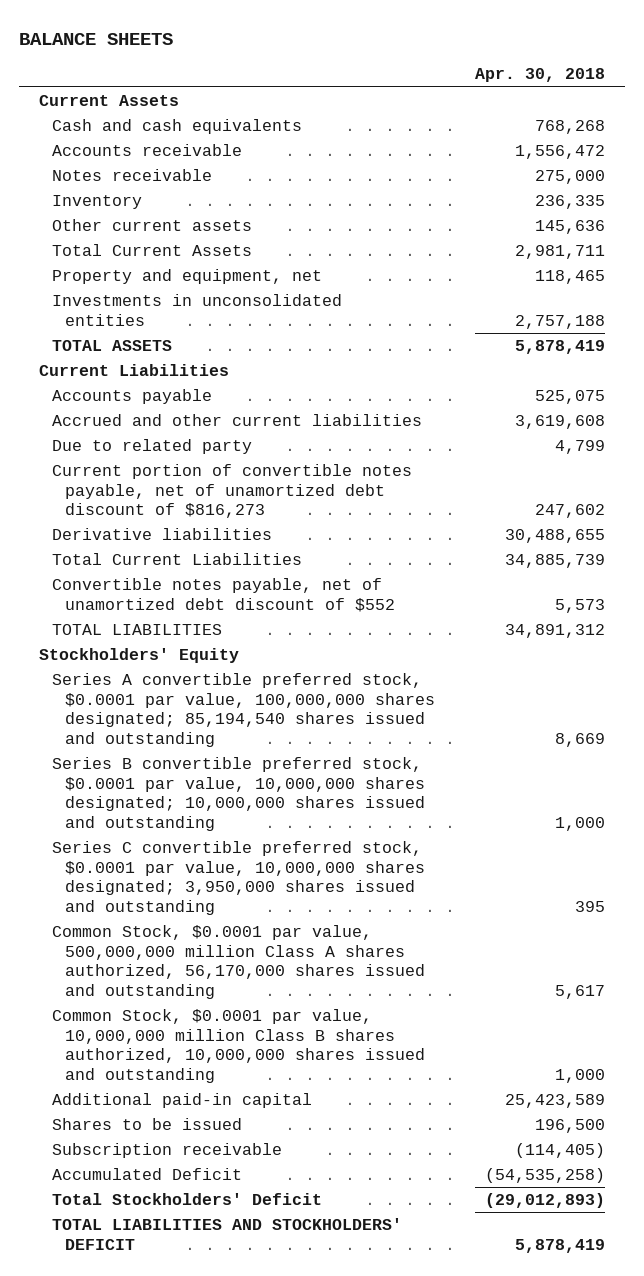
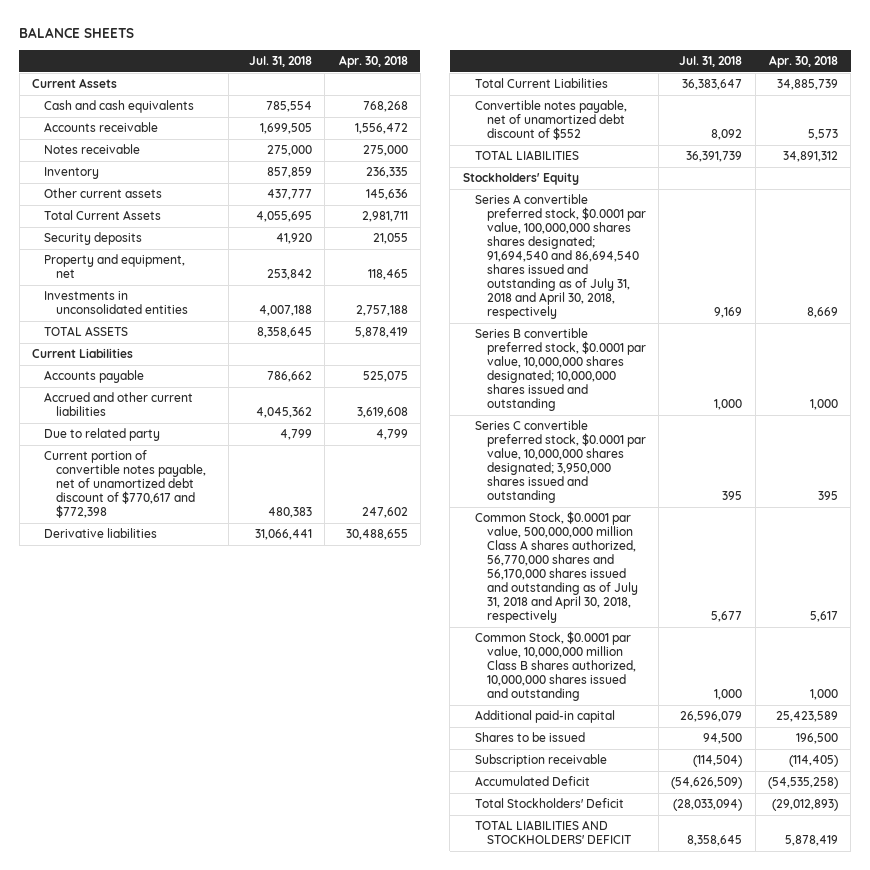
none -> [248,55,312,67] Jul. 31, 2018
none -> [44,232,143,246] Security deposits
[52,464,413,519] Current portion of convertible notes payable, net of unamortized debt discount of $816,273 -> [44,450,207,519] Current portion of convertible notes payable, net of unamortized debt discount of $770,617 and $772,398
[52,673,435,747] Series A convertible preferred stock, $0.0001 par value, 100,000,000 shares designated; 85,194,540 shares issued and outstanding -> [474,194,646,320] Series A convertible preferred stock, $0.0001 par value, 100,000,000 shares shares designated; 91,694,540 and 86,694,540 shares issued and outstanding as of July 31, 2018 and April 30, 2018, respectively
[52,925,425,999] Common Stock, $0.0001 par value, 500,000,000 million Class A shares authorized, 56,170,000 shares issued and outstanding -> [474,511,638,624] Common Stock, $0.0001 par value, 500,000,000 million Class A shares authorized, 56,770,000 shares and 56,170,000 shares issued and outstanding as of July 31, 2018 and April 30, 2018, respectively

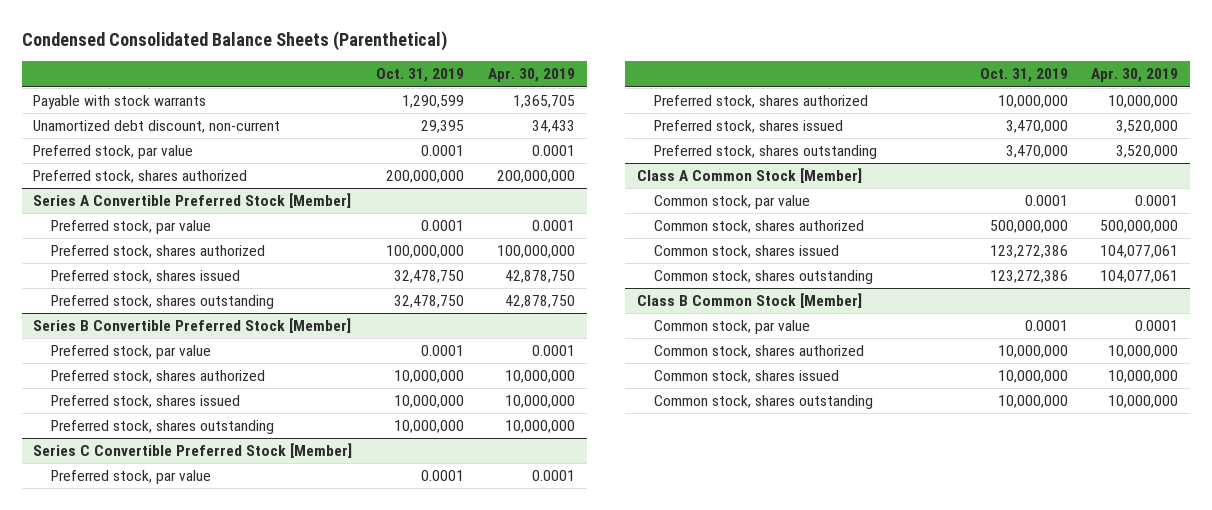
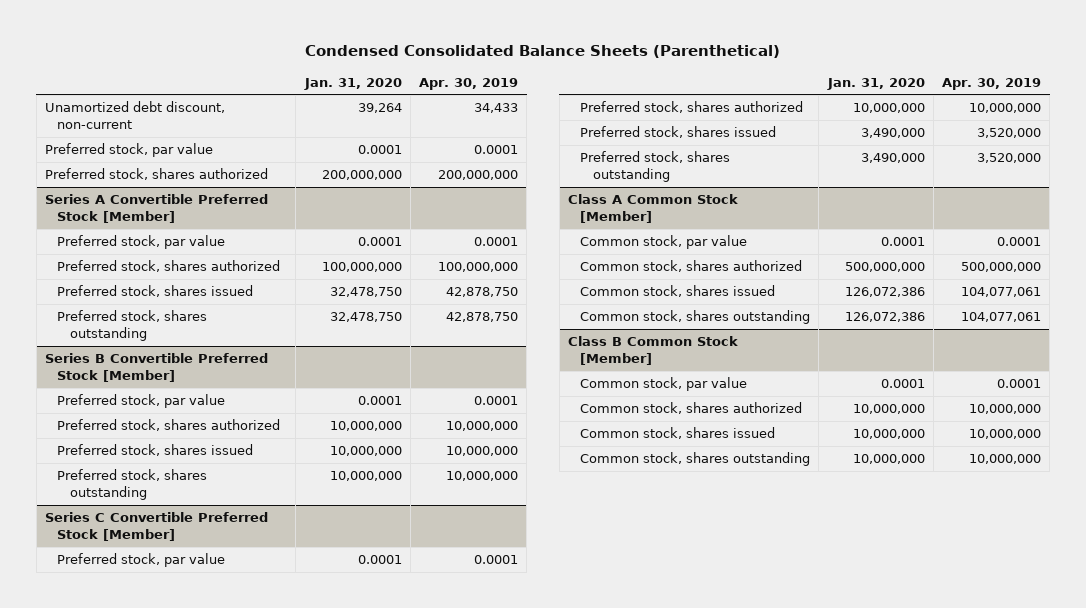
[376,68,465,83] Oct. 31, 2019 -> none
none -> [303,77,402,90] Jan. 31, 2020
[33,95,207,110] Payable with stock warrants -> none

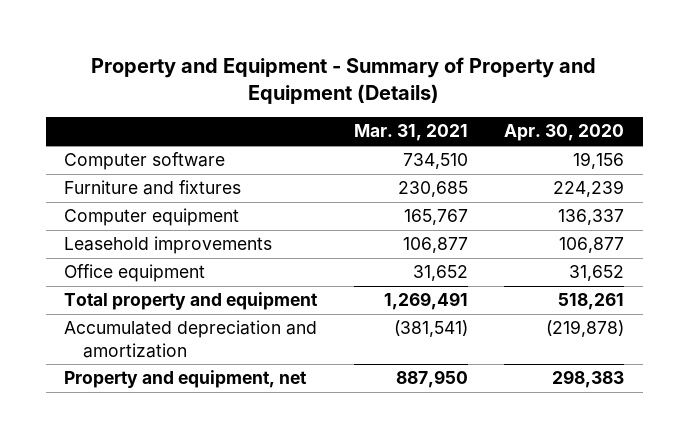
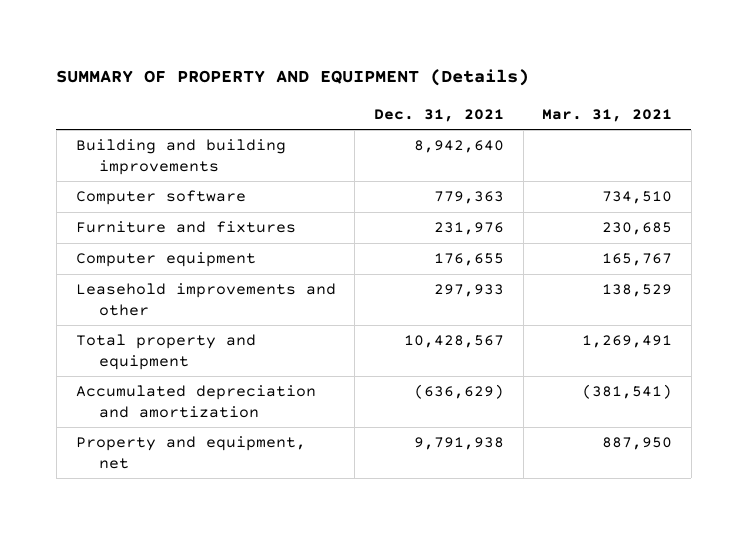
[91,56,597,104] Property and Equipment - Summary of Property and Equipment (Details) -> [56,68,530,86] SUMMARY OF PROPERTY AND EQUIPMENT (Details)
[504,124,625,142] Apr. 30, 2020 -> none
none -> [373,108,504,122] Dec. 31, 2021
none -> [75,139,286,175] Building and building improvements
[64,264,206,283] Office equipment -> none
[64,236,273,255] Leasehold improvements -> [75,283,336,316] Leasehold improvements and other
[402,237,468,254] 106,877 -> [602,284,673,298] 138,529

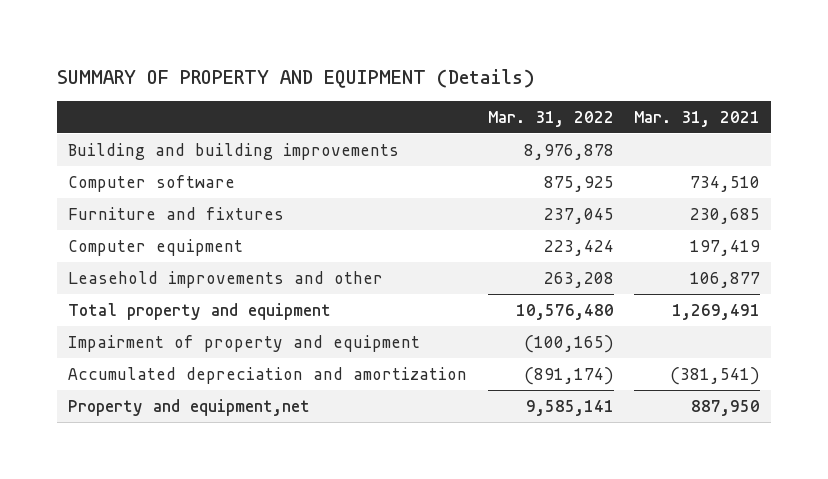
[373,108,504,122] Dec. 31, 2021 -> none
none -> [487,110,614,127] Mar. 31, 2022
[602,253,673,267] 165,767 -> [690,239,761,256] 197,419
[602,284,673,298] 138,529 -> [690,271,761,288] 106,877
none -> [67,334,420,352] Impairment of property and equipment
[75,436,306,469] Property and equipment, net -> [67,398,310,416] Property and equipment,net

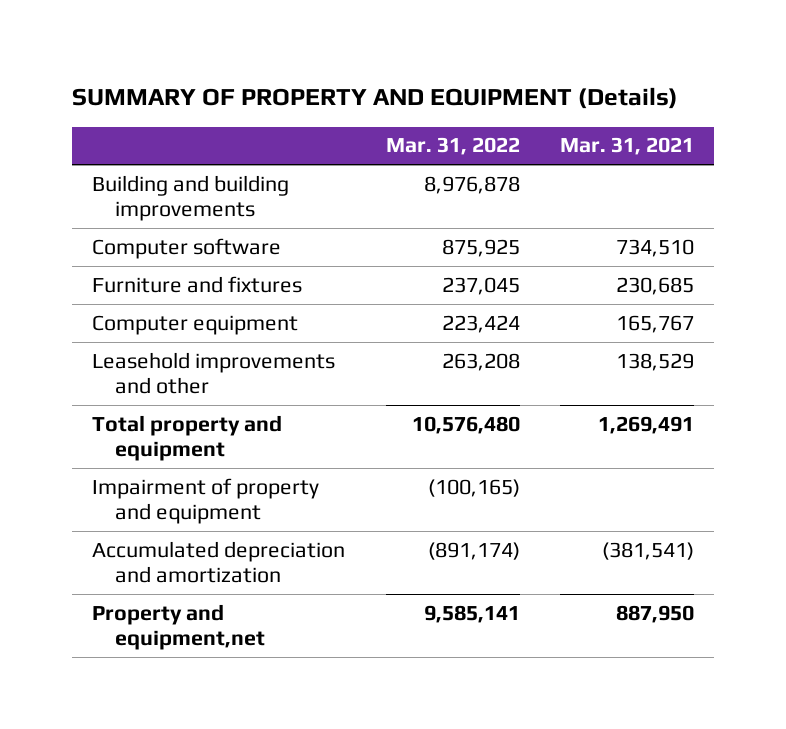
[690,239,761,256] 197,419 -> [615,314,694,333] 165,767
[690,271,761,288] 106,877 -> [615,352,694,371] 138,529

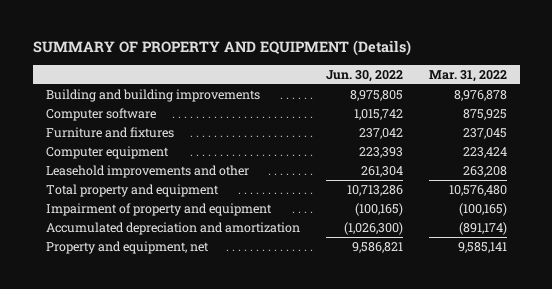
[559,137,694,156] Mar. 31, 2021 -> none
none -> [325,69,403,82] Jun. 30, 2022
[92,603,266,651] Property and equipment,net -> [45,241,209,255] Property and equipment, net

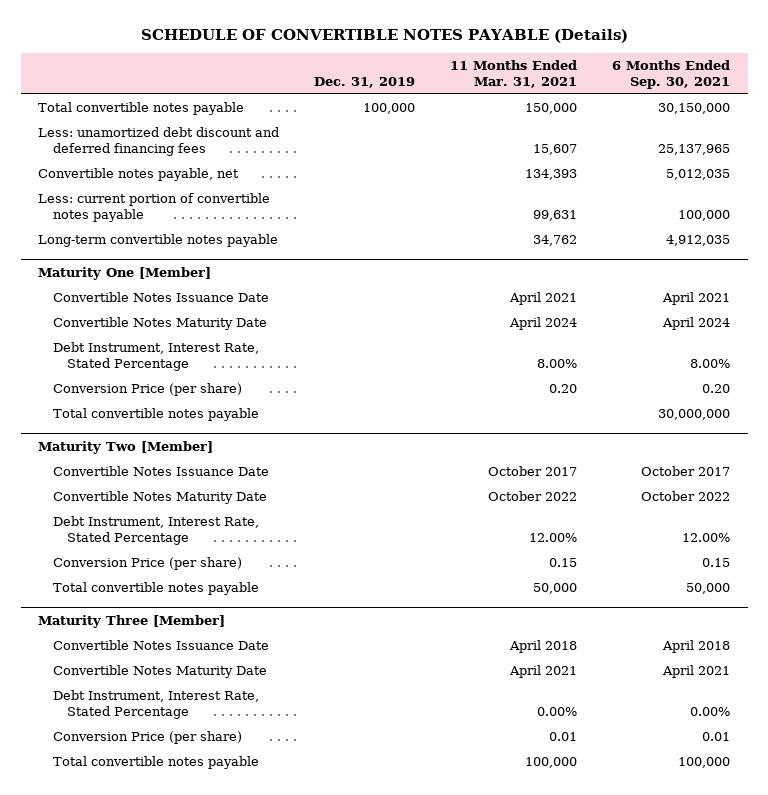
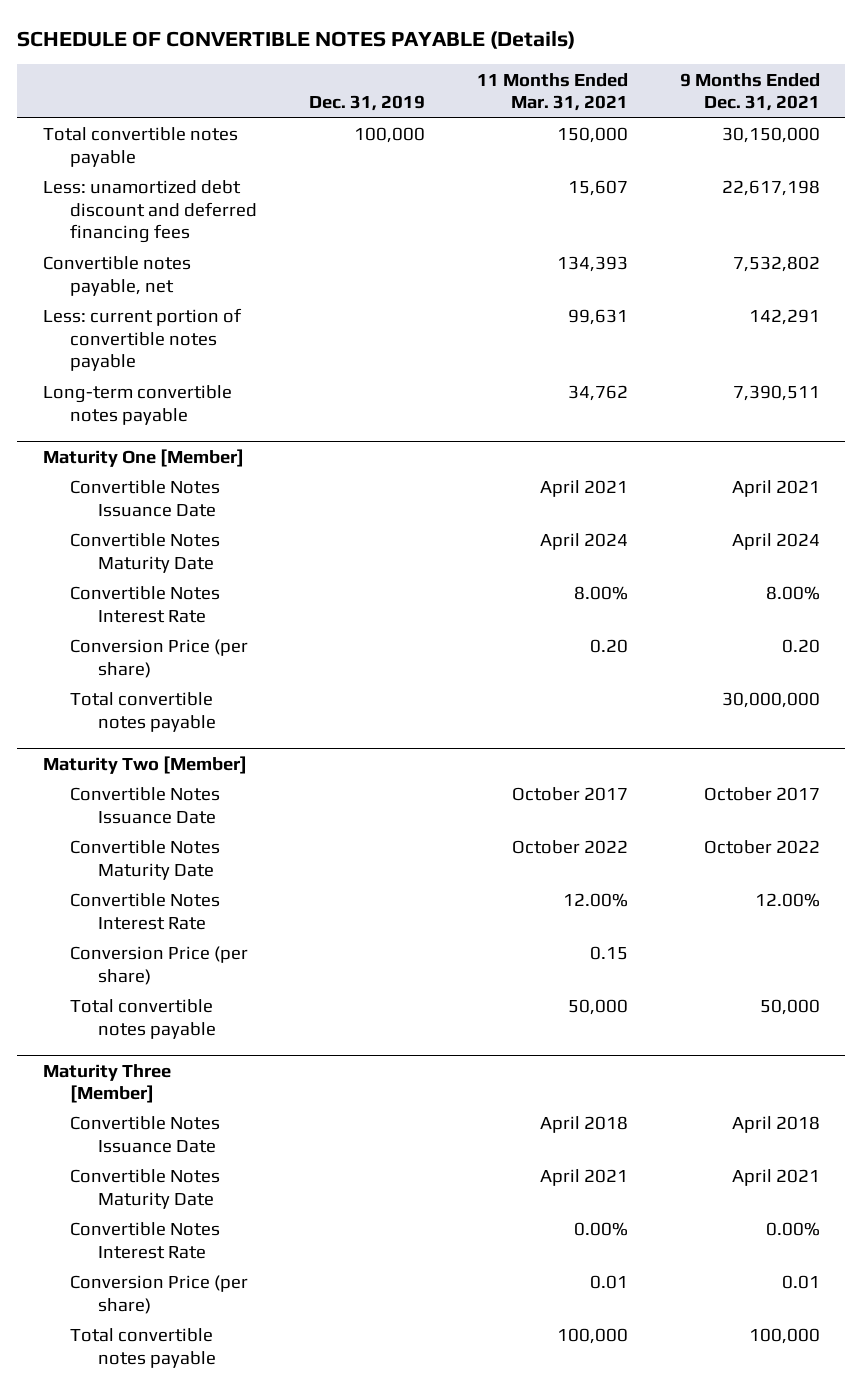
[612,60,731,89] 6 Months Ended Sep. 30, 2021 -> none
none -> [679,72,820,112] 9 Months Ended Dec. 31, 2021
[52,342,259,371] Debt Instrument, Interest Rate, Stated Percentage -> [70,586,221,623] Convertible Notes Interest Rate
[52,516,259,545] Debt Instrument, Interest Rate, Stated Percentage -> [70,893,221,930] Convertible Notes Interest Rate
[52,690,259,719] Debt Instrument, Interest Rate, Stated Percentage -> [70,1222,221,1259] Convertible Notes Interest Rate

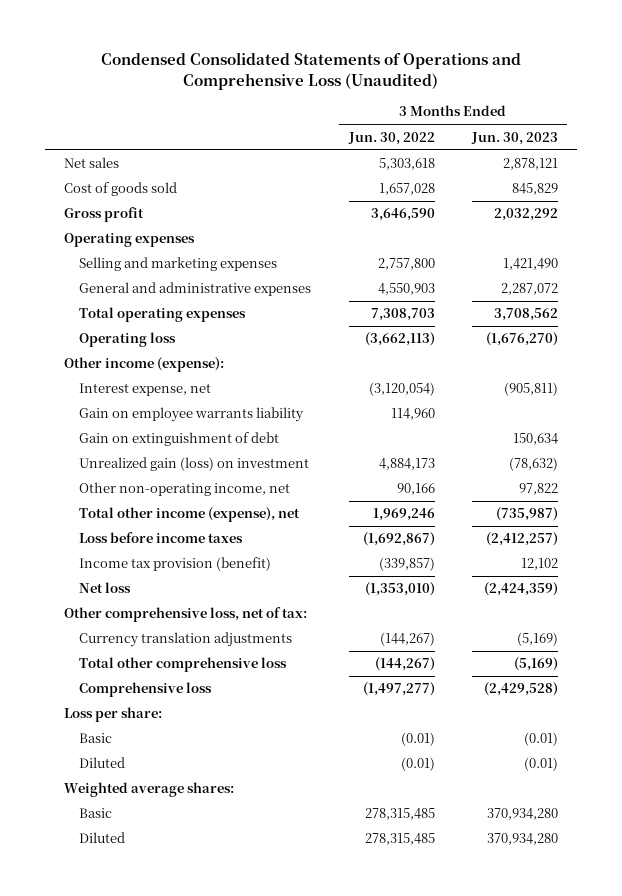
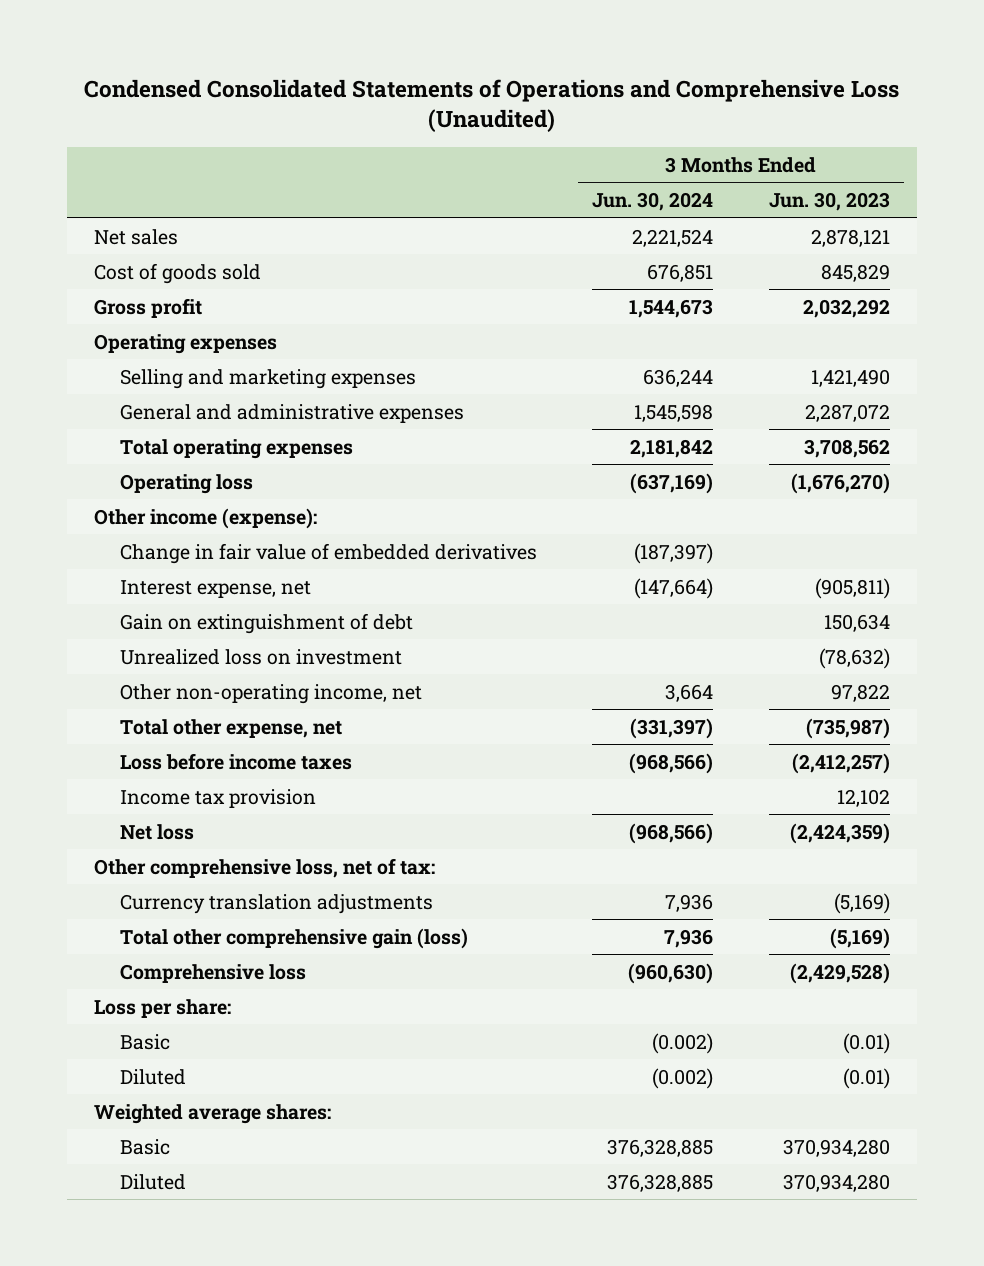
[347,131,435,145] Jun. 30, 2022 -> none
none -> [592,192,714,212] Jun. 30, 2024
none -> [119,542,537,564] Change in fair value of embedded derivatives
[79,407,305,423] Gain on employee warrants liability -> none
[79,457,310,472] Unrealized gain (loss) on investment -> [119,648,402,665] Unrealized loss on investment
[79,507,301,523] Total other income (expense), net -> [119,718,342,738] Total other expense, net
[79,557,272,572] Income tax provision (benefit) -> [119,788,316,808] Income tax provision
[79,657,288,673] Total other comprehensive loss -> [119,927,468,949] Total other comprehensive gain (loss)

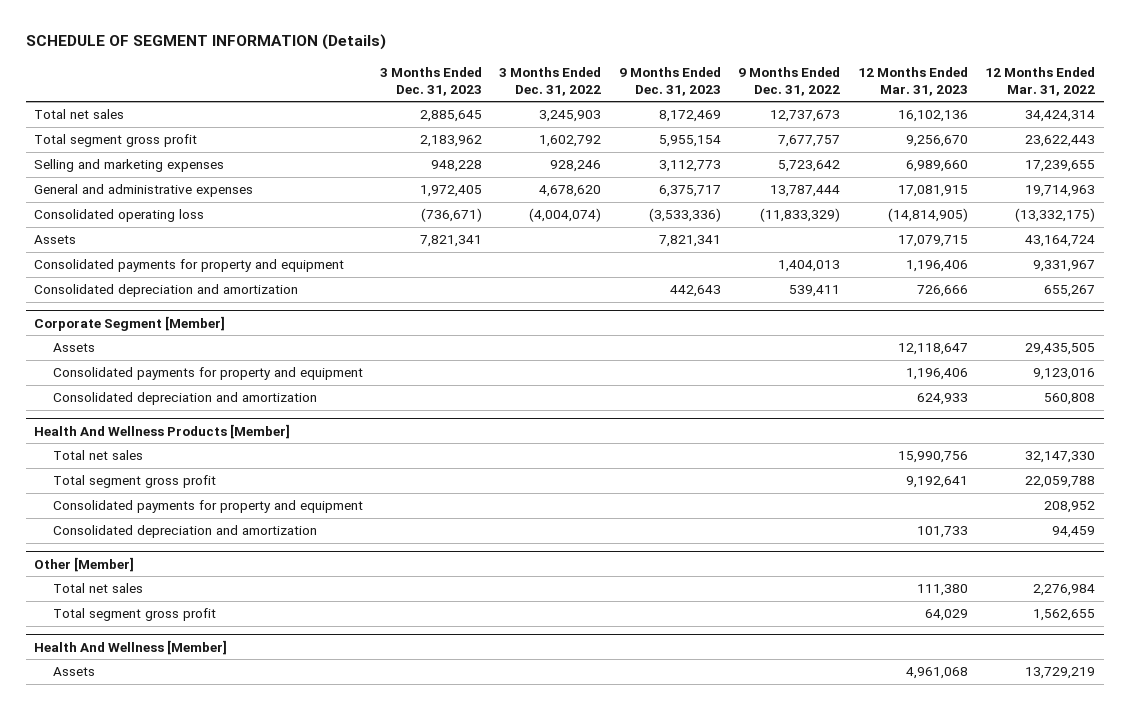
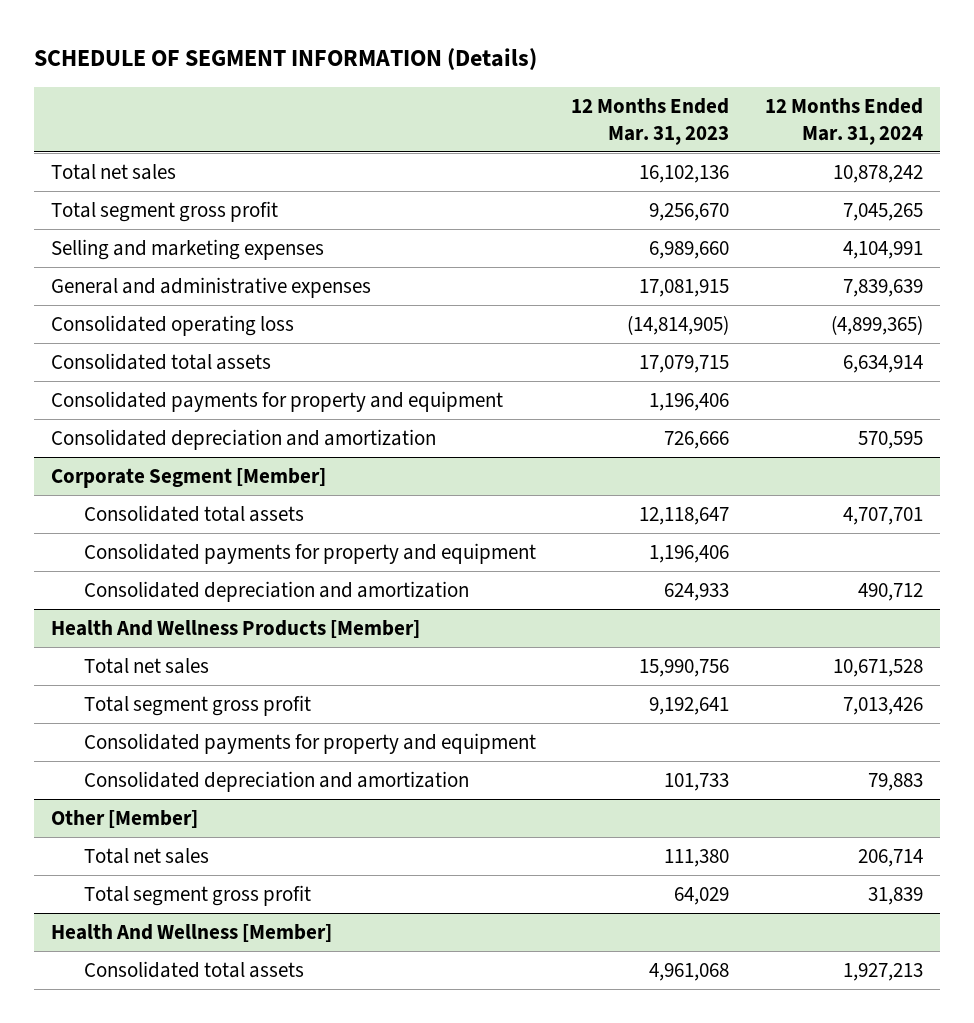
[379,66,482,96] 3 Months Ended Dec. 31, 2023 -> none
[499,66,602,96] 3 Months Ended Dec. 31, 2022 -> none
[618,66,721,96] 9 Months Ended Dec. 31, 2023 -> none
[738,66,841,96] 9 Months Ended Dec. 31, 2022 -> none
[984,66,1095,96] 12 Months Ended Mar. 31, 2022 -> none
none -> [764,98,923,145] 12 Months Ended Mar. 31, 2024
[34,235,77,245] Assets -> [51,352,272,370] Consolidated total assets
[52,343,95,353] Assets -> [84,504,305,522] Consolidated total assets
[52,667,95,677] Assets -> [84,960,305,978] Consolidated total assets

